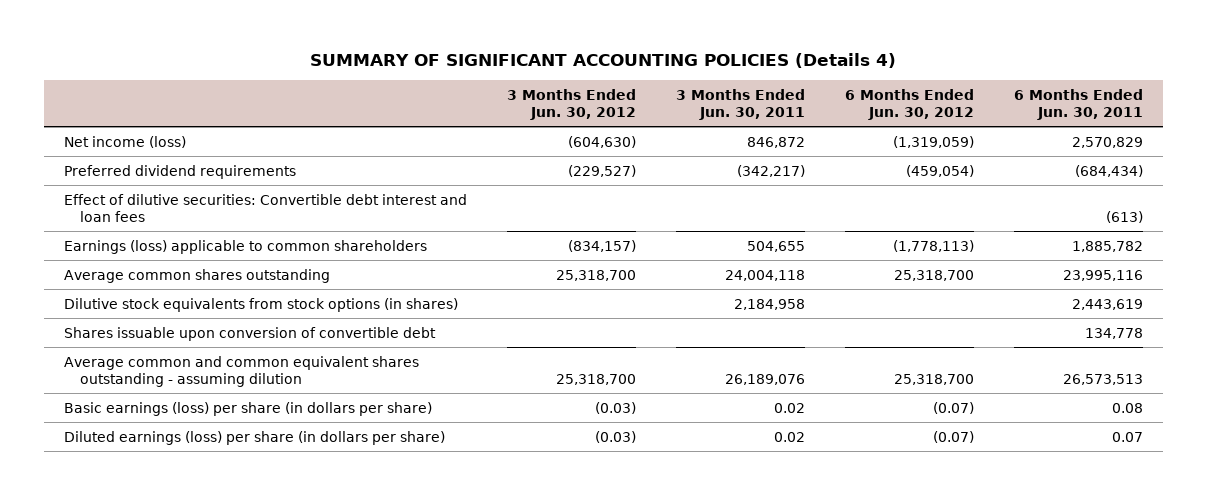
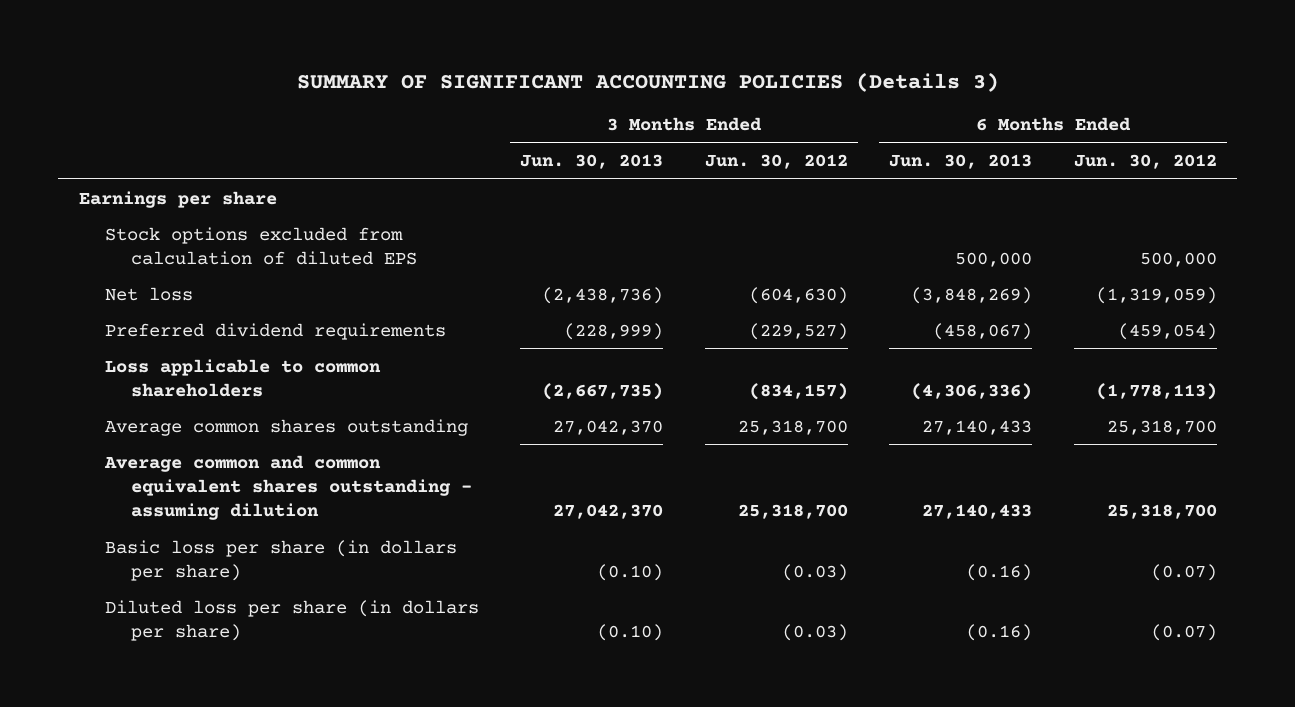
[310,52,897,68] SUMMARY OF SIGNIFICANT ACCOUNTING POLICIES (Details 4) -> [296,71,999,92] SUMMARY OF SIGNIFICANT ACCOUNTING POLICIES (Details 3)
[675,88,805,121] 3 Months Ended Jun. 30, 2011 -> none
[1013,88,1143,121] 6 Months Ended Jun. 30, 2011 -> none
none -> [520,154,664,170] Jun. 30, 2013
none -> [889,154,1033,170] Jun. 30, 2013
none -> [78,190,277,208] Earnings per share
none -> [104,226,417,265] Stock options excluded from calculation of diluted EPS
[63,135,186,148] Net income (loss) -> [104,286,193,301] Net loss
[63,193,467,223] Effect of dilutive securities: Convertible debt interest and loan fees -> none
[63,239,427,254] Earnings (loss) applicable to common shareholders -> [104,358,381,397] Loss applicable to common shareholders
[63,297,458,312] Dilutive stock equivalents from stock options (in shares) -> none
[63,326,436,341] Shares issuable upon conversion of convertible debt -> none
[63,401,432,416] Basic earnings (loss) per share (in dollars per share) -> [104,539,457,581] Basic loss per share (in dollars per share)
[63,430,445,445] Diluted earnings (loss) per share (in dollars per share) -> [104,599,479,641] Diluted loss per share (in dollars per share)

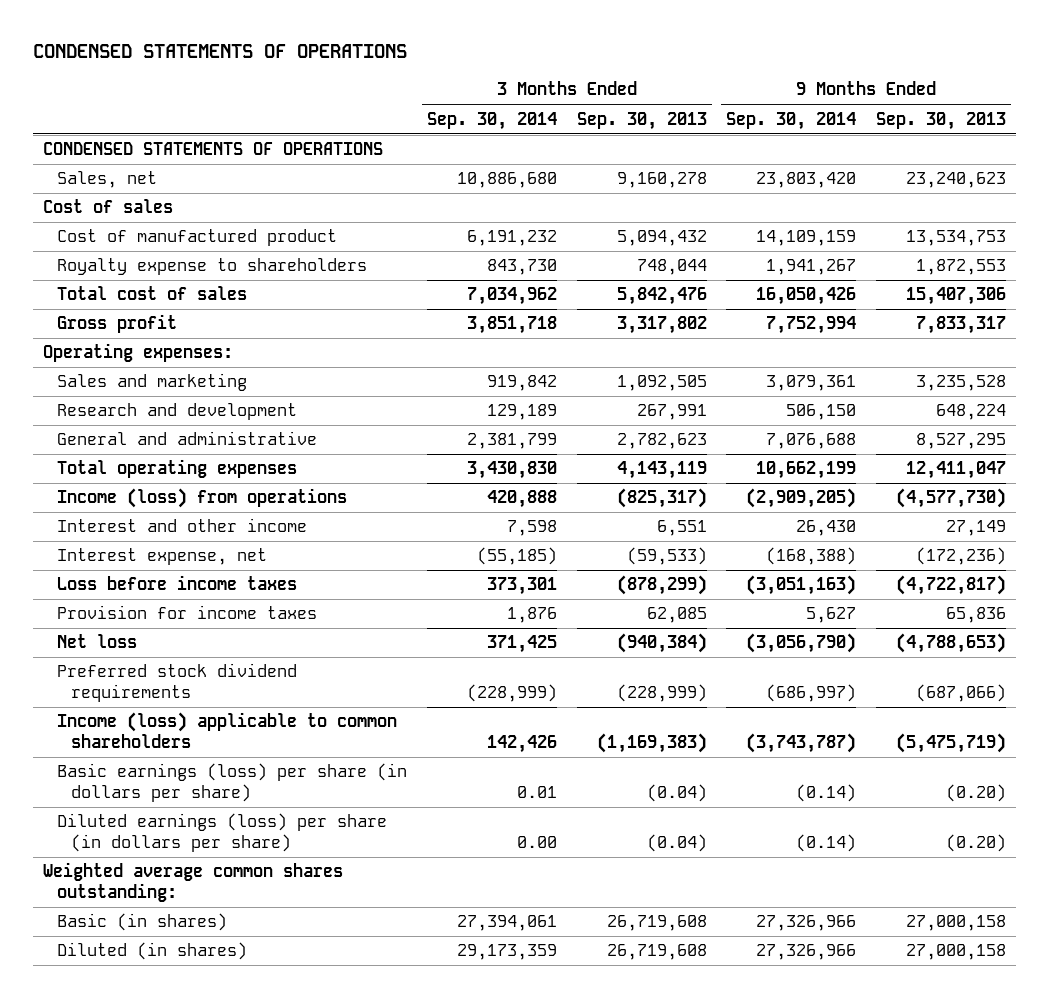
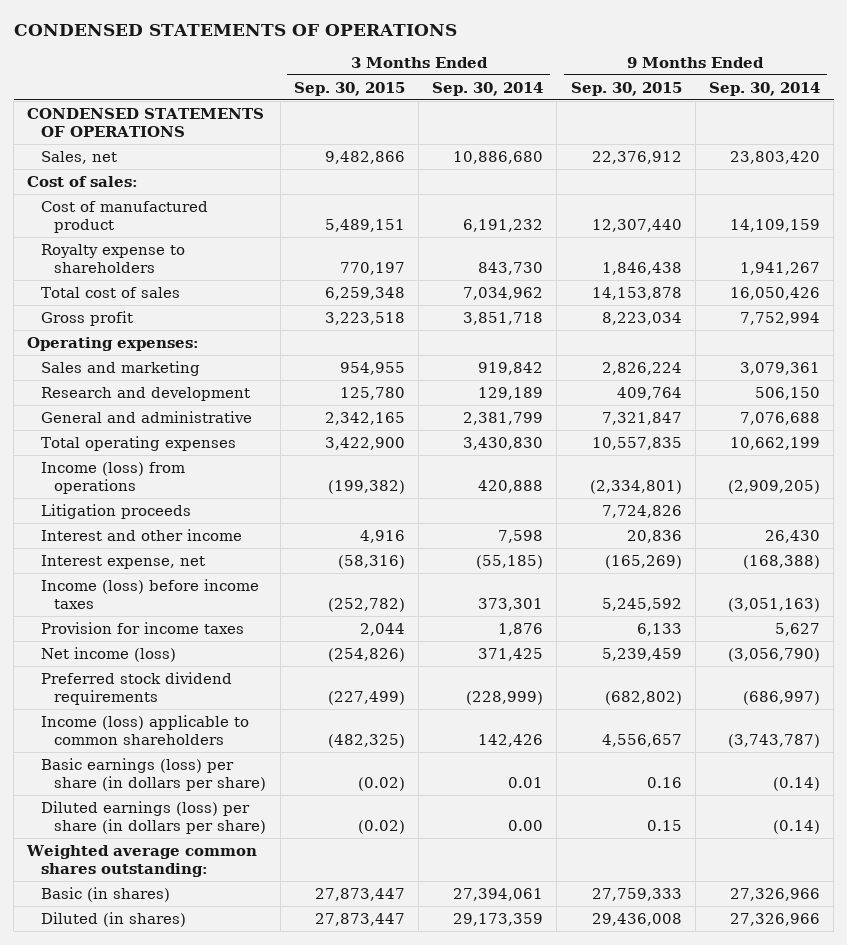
[576,111,707,130] Sep. 30, 2013 -> none
[876,111,1007,130] Sep. 30, 2013 -> none
none -> [293,81,405,96] Sep. 30, 2015
none -> [570,81,682,96] Sep. 30, 2015
[42,199,173,214] Cost of sales -> [27,175,139,187] Cost of sales:
none -> [40,503,191,519] Litigation proceeds
[57,575,298,591] Loss before income taxes -> [40,578,259,610] Income (loss) before income taxes
[57,634,138,649] Net loss -> [40,646,176,662] Net income (loss)

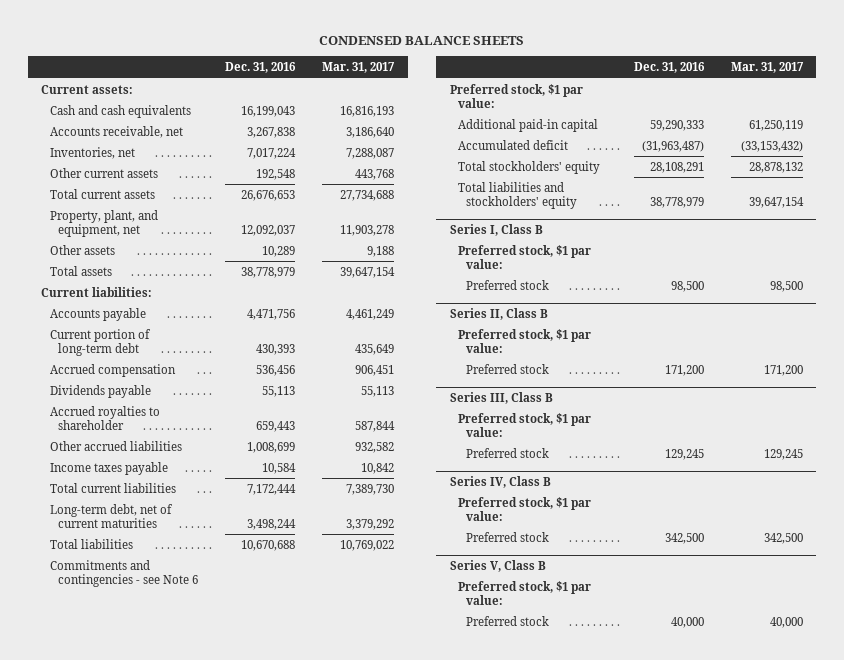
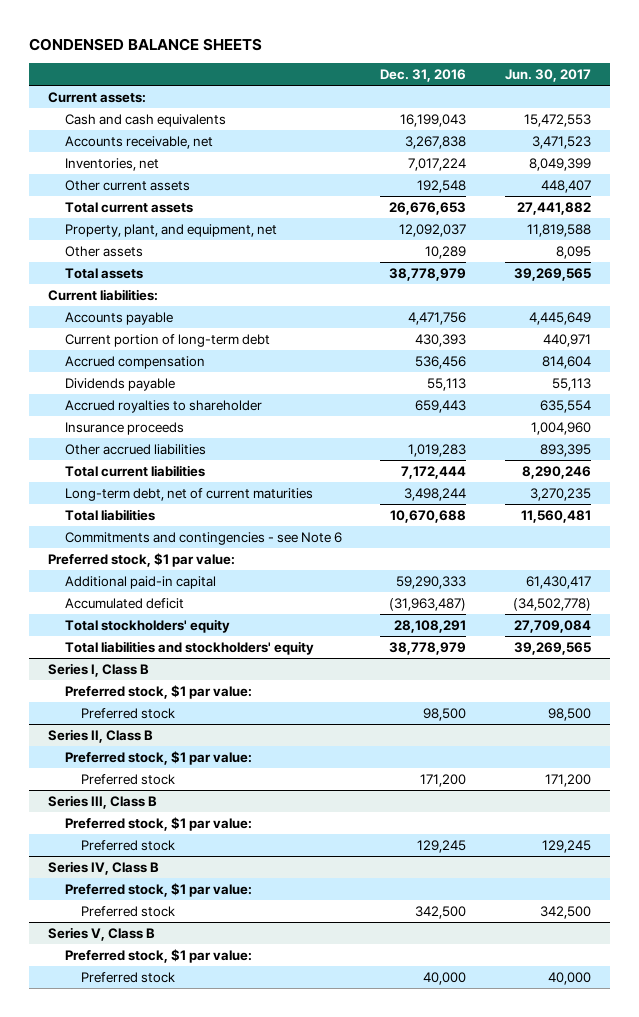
[322,62,396,74] Mar. 31, 2017 -> none
none -> [505,68,592,82] Jun. 30, 2017
[49,461,168,475] Income taxes payable -> none
none -> [64,421,184,435] Insurance proceeds
[247,441,296,453] 1,008,699 -> [408,443,467,457] 1,019,283

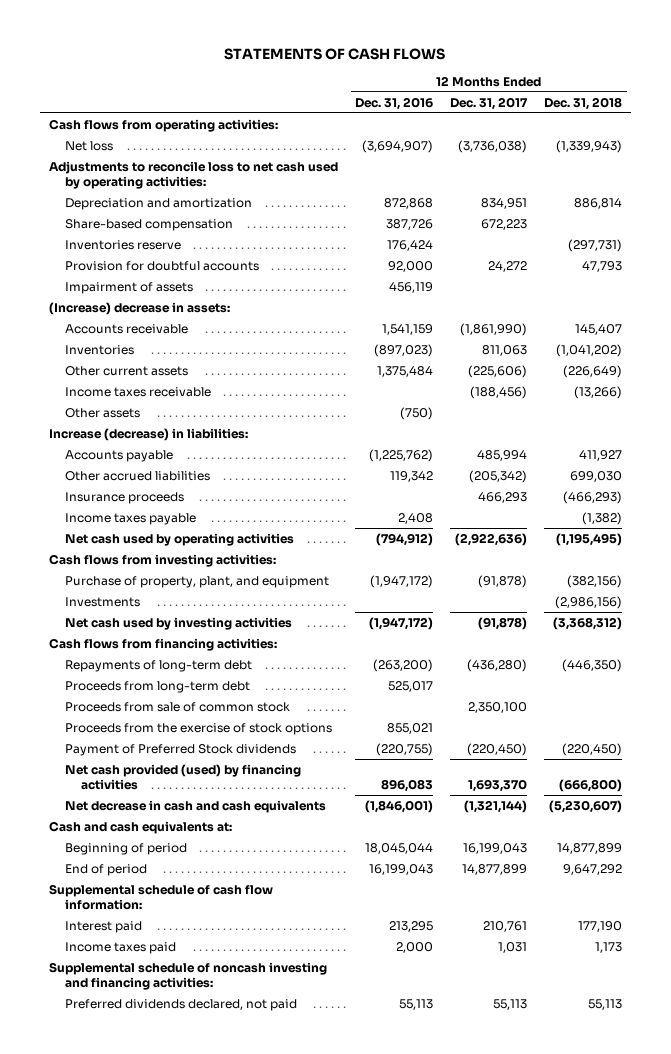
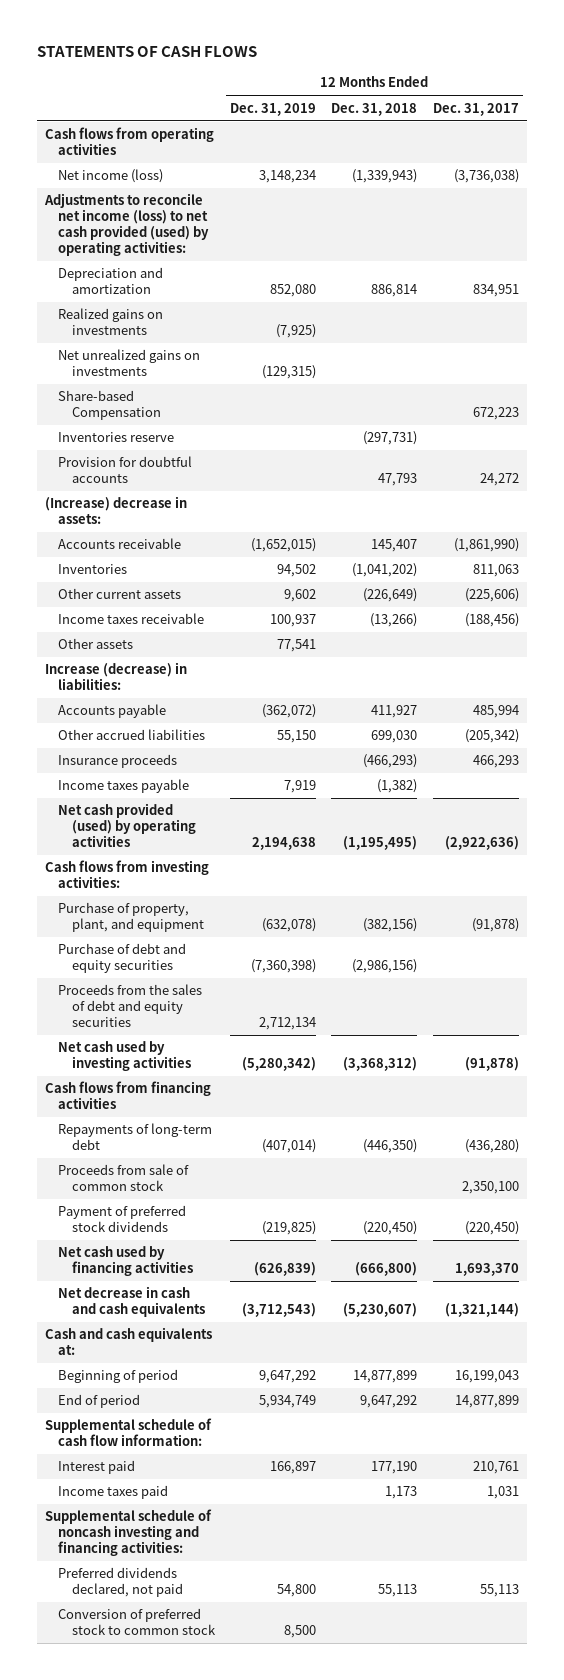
[354,96,433,110] Dec. 31, 2016 -> none
none -> [230,102,317,116] Dec. 31, 2019
[48,118,278,132] Cash flows from operating activities: -> [44,127,214,156] Cash flows from operating activities
[65,140,114,151] Net loss -> [58,169,164,184] Net income (loss)
[48,160,338,190] Adjustments to reconcile loss to net cash used by operating activities: -> [43,193,210,257] Adjustments to reconcile net income (loss) to net cash provided (used) by operating activities:
none -> [58,308,164,336] Realized gains on investments
none -> [58,349,201,377] Net unrealized gains on investments
[65,218,234,231] Share-based compensation -> [58,390,161,421] Share-based Compensation
[65,281,194,294] Impairment of assets -> none
[65,532,295,546] Net cash used by operating activities -> [58,803,196,848] Net cash provided (used) by operating activities
[65,596,141,607] Investments -> [58,943,187,974] Purchase of debt and equity securities
none -> [58,984,203,1028] Proceeds from the sales of debt and equity securities
[48,637,277,651] Cash flows from financing activities: -> [44,1081,211,1110] Cash flows from financing activities
[65,680,251,693] Proceeds from long-term debt -> none
[65,722,333,735] Proceeds from the exercise of stock options -> none
[65,743,297,756] Payment of Preferred Stock dividends -> [58,1205,187,1233] Payment of preferred stock dividends
[65,763,302,791] Net cash provided (used) by financing activities -> [58,1246,193,1277] Net cash used by financing activities
none -> [58,1608,216,1636] Conversion of preferred stock to common stock

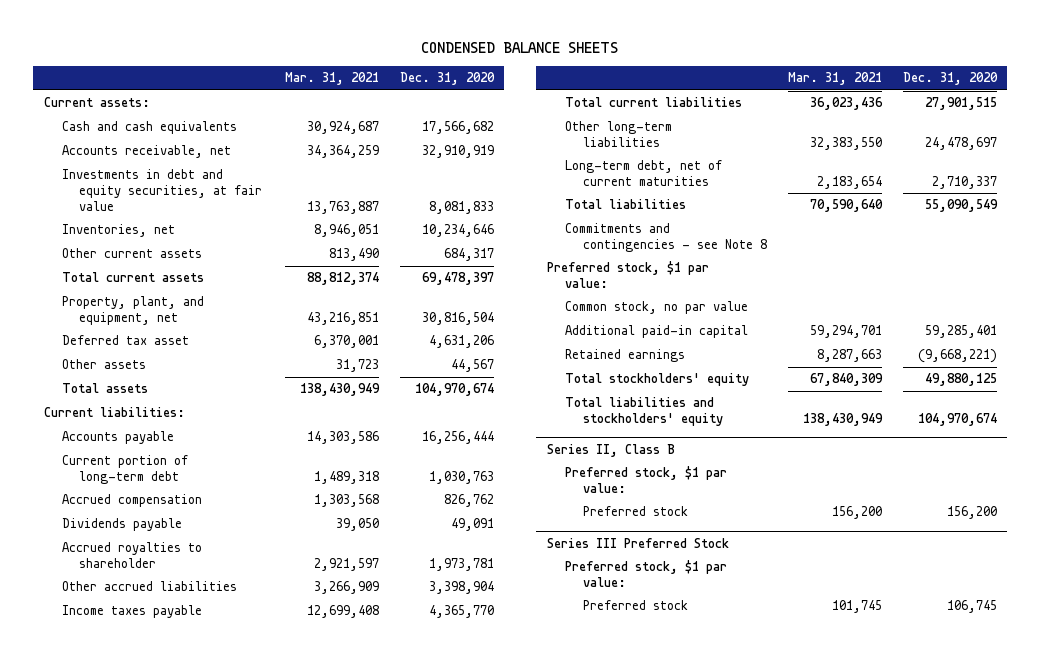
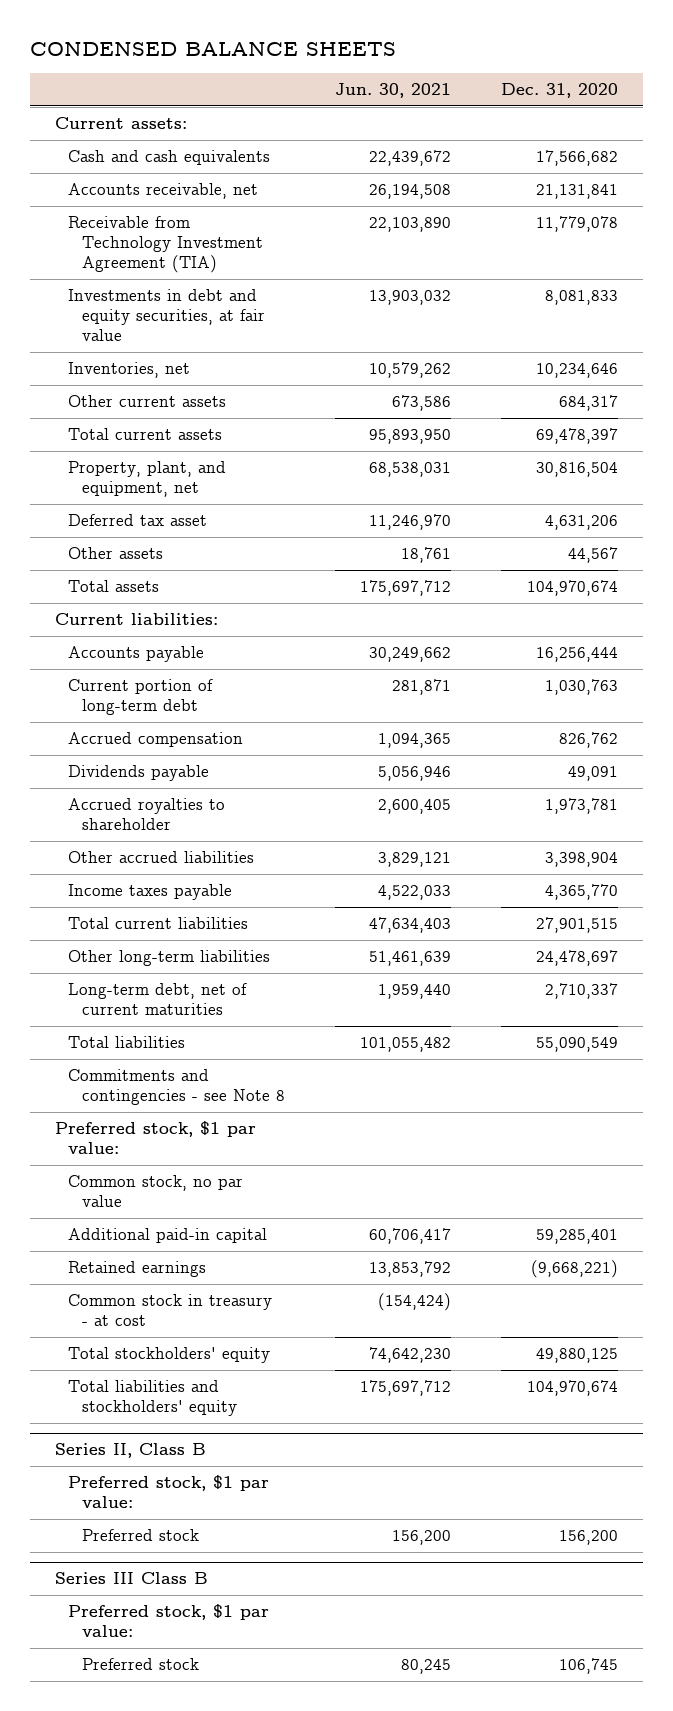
[284,72,379,86] Mar. 31, 2021 -> none
none -> [334,83,451,99] Jun. 30, 2021
[421,145,494,159] 32,910,919 -> [535,184,618,200] 21,131,841
none -> [68,216,263,274] Receivable from Technology Investment Agreement (TIA)
none -> [68,1294,273,1327] Common stock in treasury - at cost
[546,538,729,549] Series III Preferred Stock -> [55,1572,209,1585] Series III Class B

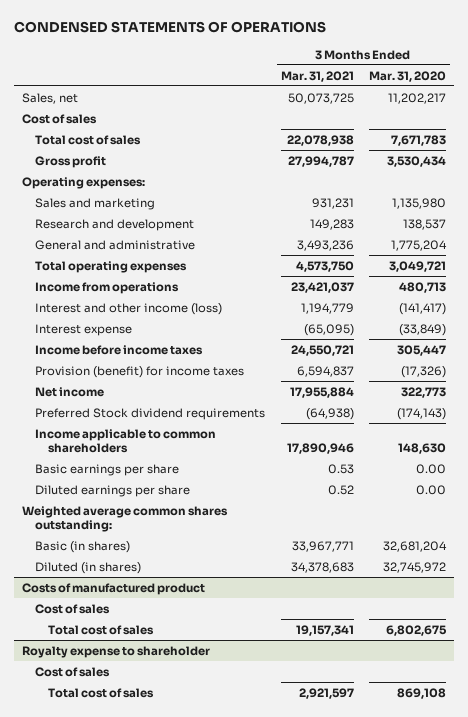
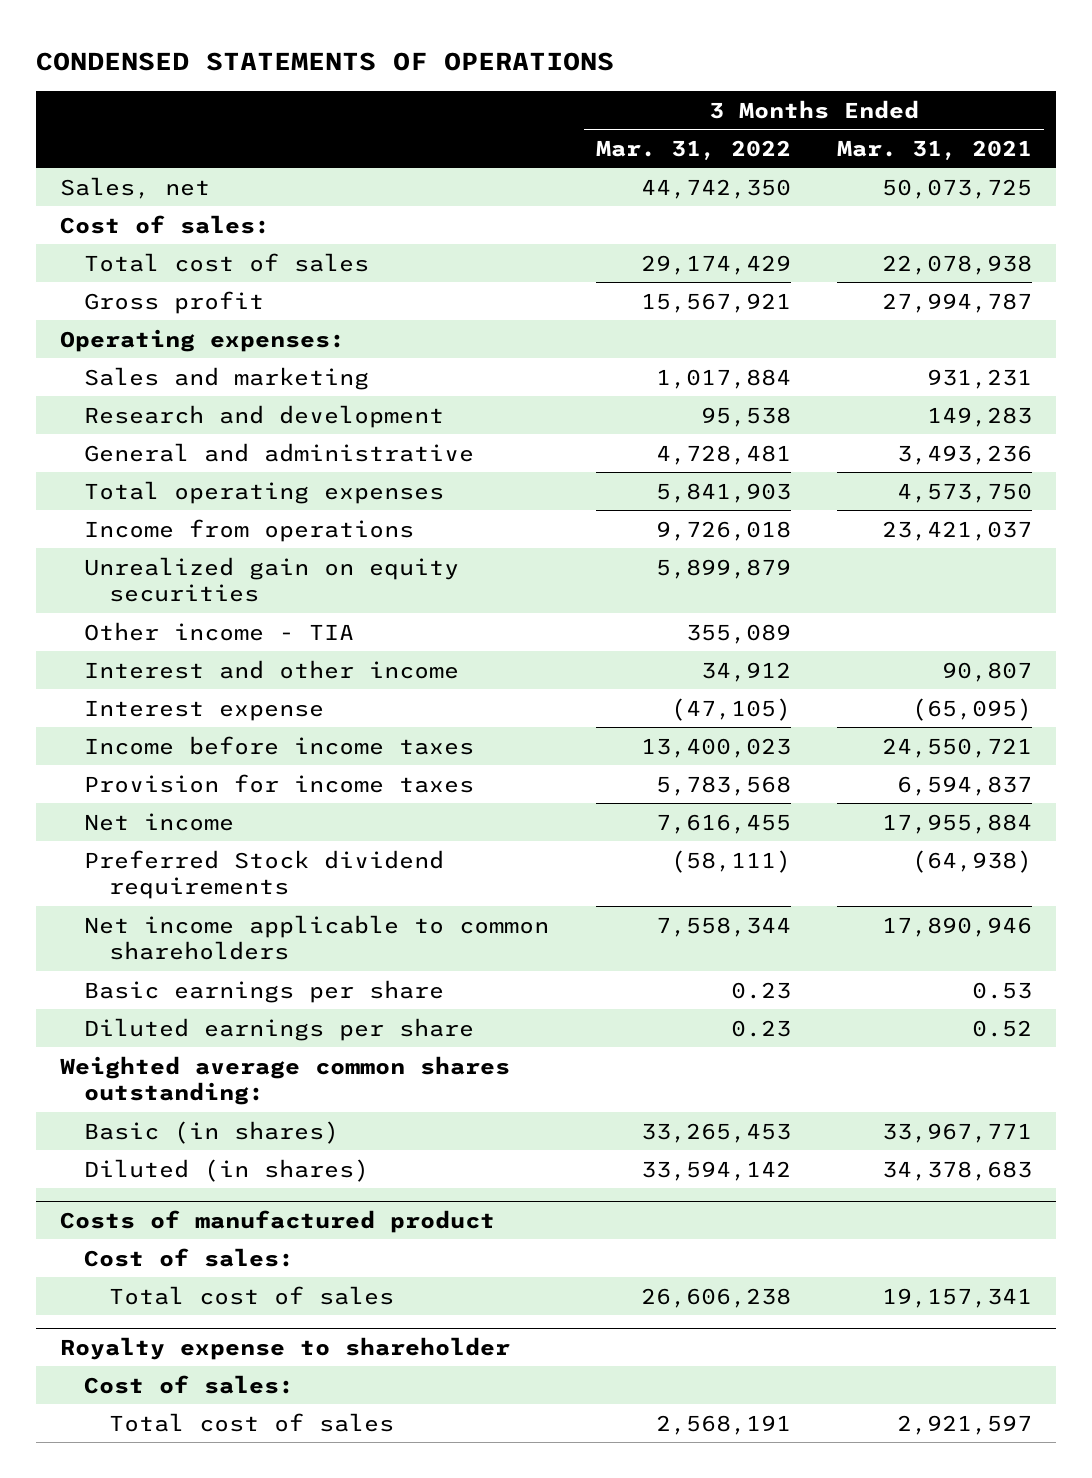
[369,70,447,82] Mar. 31, 2020 -> none
none -> [595,139,791,160] Mar. 31, 2022
[22,113,98,124] Cost of sales -> [59,214,270,234] Cost of sales:
none -> [84,556,460,603] Unrealized gain on equity securities
none -> [84,621,355,641] Other income - TIA
[34,302,222,315] Interest and other income (loss) -> [84,659,460,679] Interest and other income
[300,302,354,314] 1,194,779 -> [942,661,1033,682] 90,807
[34,365,244,378] Provision (benefit) for income taxes -> [84,773,475,793] Provision for income taxes
[34,428,216,453] Income applicable to common shareholders -> [84,914,550,961] Net income applicable to common shareholders
[34,603,110,614] Cost of sales -> [84,1247,295,1267] Cost of sales:
[34,666,110,677] Cost of sales -> [84,1374,295,1394] Cost of sales:

